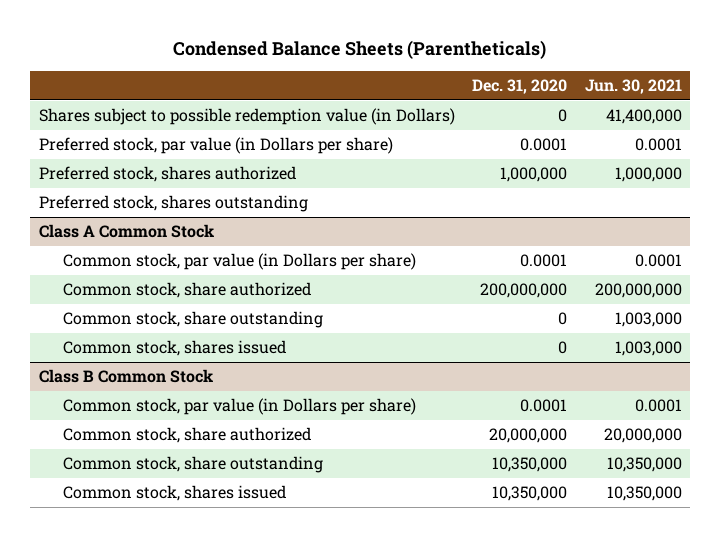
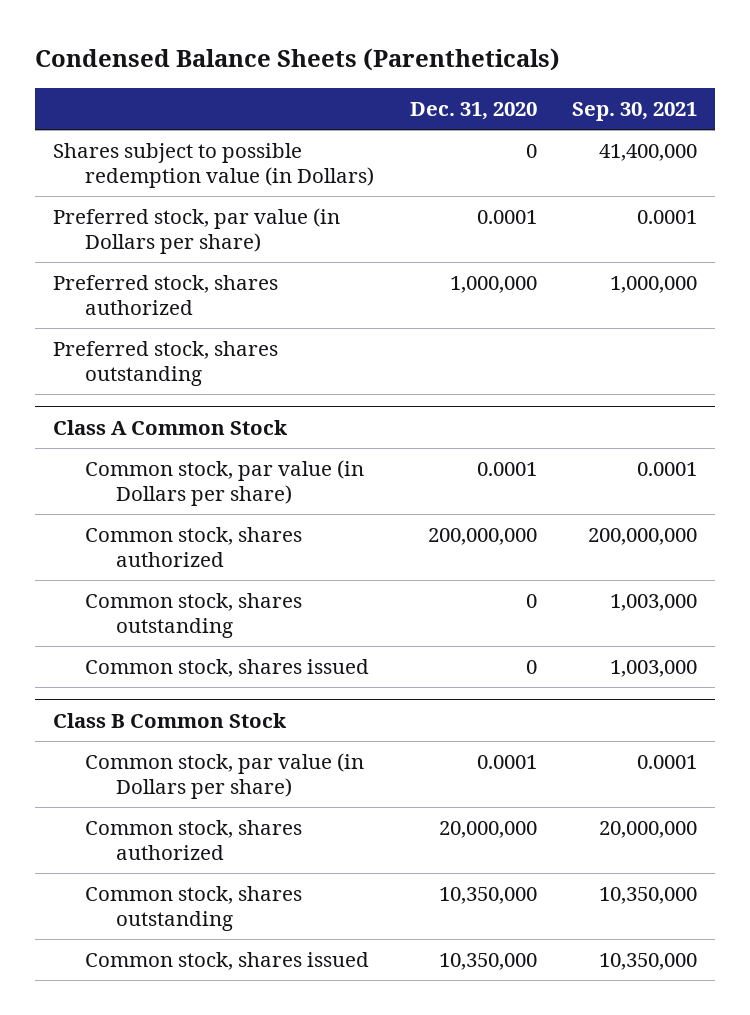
[584,78,682,94] Jun. 30, 2021 -> none
none -> [572,102,698,122] Sep. 30, 2021
[63,282,312,299] Common stock, share authorized -> [84,527,302,568] Common stock, shares authorized
[63,311,324,329] Common stock, share outstanding -> [84,593,302,639] Common stock, shares outstanding
[63,427,312,444] Common stock, share authorized -> [84,820,302,861] Common stock, shares authorized
[63,456,324,474] Common stock, share outstanding -> [84,886,302,932] Common stock, shares outstanding

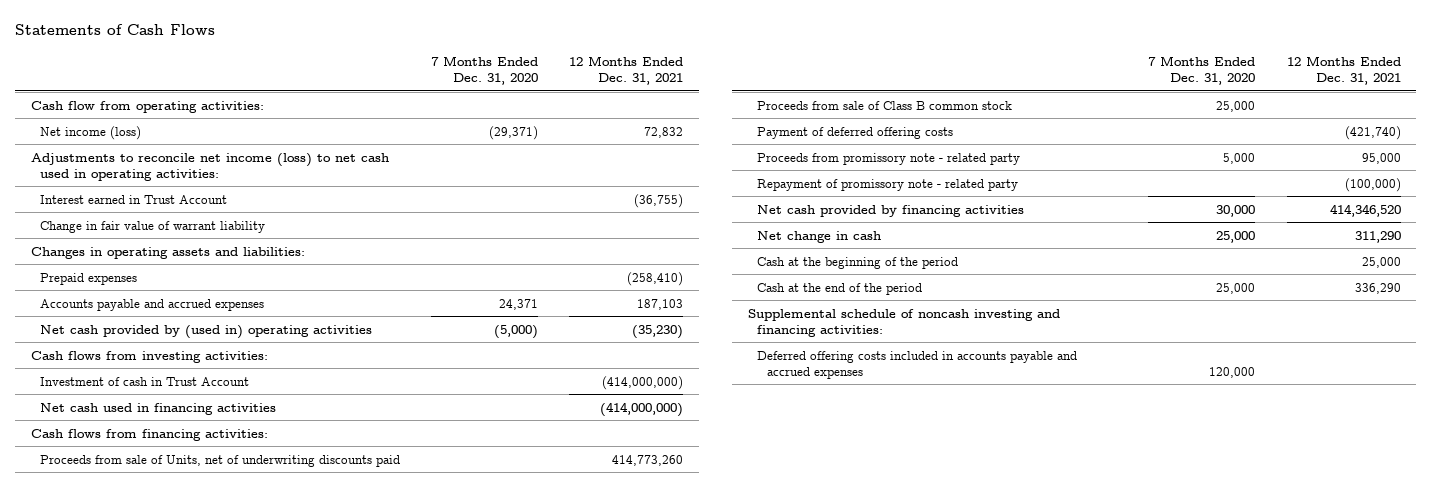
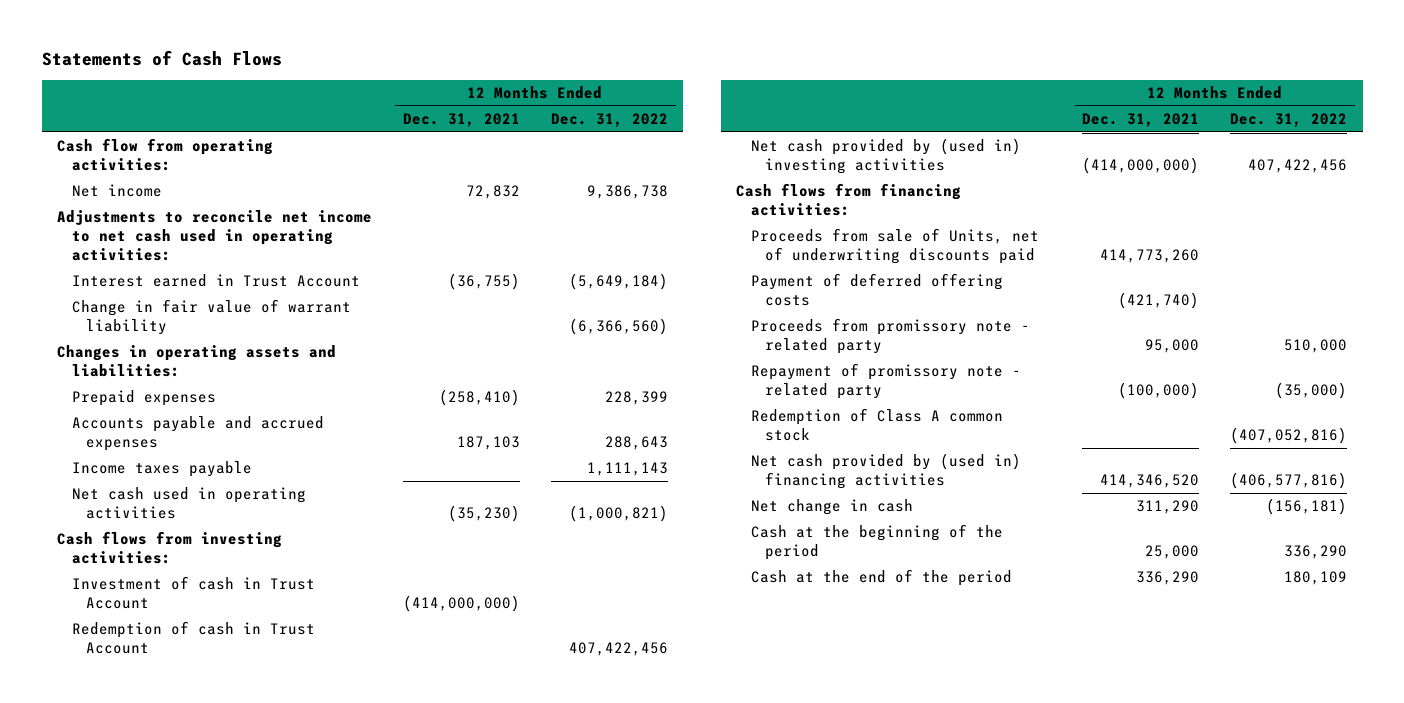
[431,56,539,86] 7 Months Ended Dec. 31, 2020 -> none
none -> [550,112,668,127] Dec. 31, 2022
[40,125,142,140] Net income (loss) -> [71,184,162,198] Net income
[30,152,389,181] Adjustments to reconcile net income (loss) to net cash used in operating activities: -> [57,210,373,261] Adjustments to reconcile net income to net cash used in operating activities:
none -> [71,461,252,478] Income taxes payable
[40,324,373,339] Net cash provided by (used in) operating activities -> [71,487,306,520] Net cash used in operating activities
none -> [71,621,315,655] Redemption of cash in Trust Account
[40,402,277,415] Net cash used in financing activities -> [750,138,1021,175] Net cash provided by (used in) investing activities
[757,100,1013,110] Proceeds from sale of Class B common stock -> none
none -> [750,408,1003,442] Redemption of Class A common stock
[757,204,1025,217] Net cash provided by financing activities -> [750,453,1021,490] Net cash provided by (used in) financing activities
[747,308,1060,337] Supplemental schedule of noncash investing and financing activities: -> none
[757,350,1078,379] Deferred offering costs included in accounts payable and accrued expenses -> none

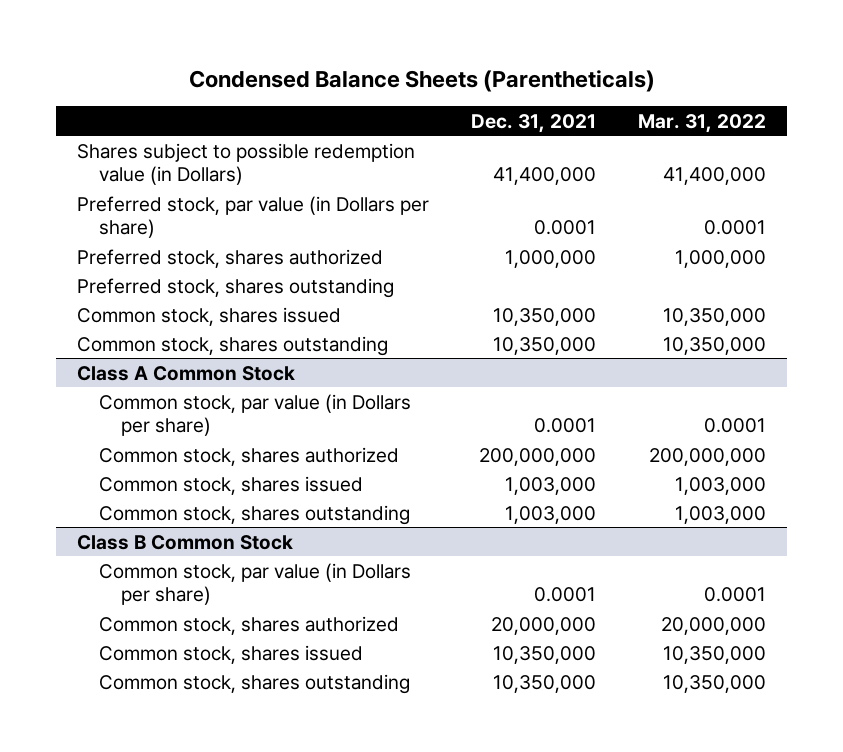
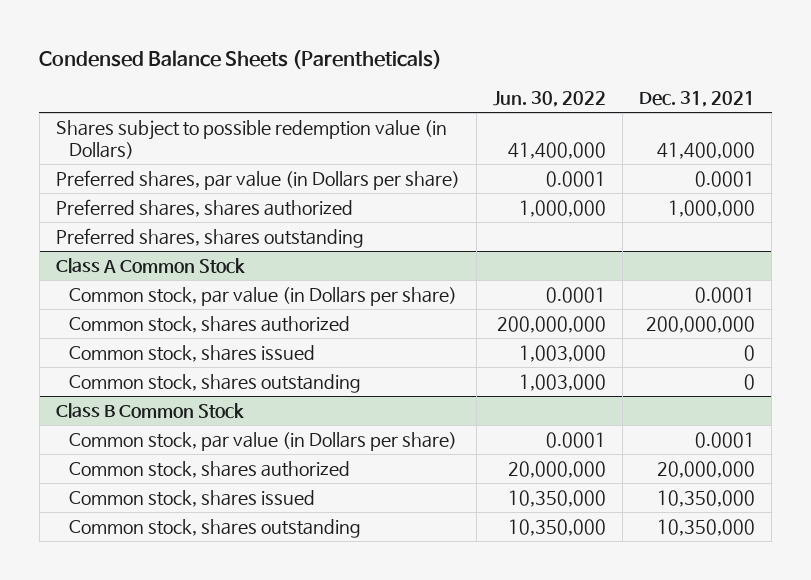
[638,113,767,133] Mar. 31, 2022 -> none
none -> [492,91,606,108] Jun. 30, 2022
[77,306,342,326] Common stock, shares issued -> none
[77,335,389,356] Common stock, shares outstanding -> none
[77,195,430,238] Preferred stock, par value (in Dollars per share) -> [55,169,460,190] Preferred shares, par value (in Dollars per share)
[77,248,384,268] Preferred stock, shares authorized -> [55,198,353,217] Preferred shares, shares authorized
[77,277,395,298] Preferred stock, shares outstanding -> [55,227,364,248] Preferred shares, shares outstanding
[505,476,597,495] 1,003,000 -> [744,344,756,361] 0
[505,505,597,524] 1,003,000 -> [744,373,756,390] 0

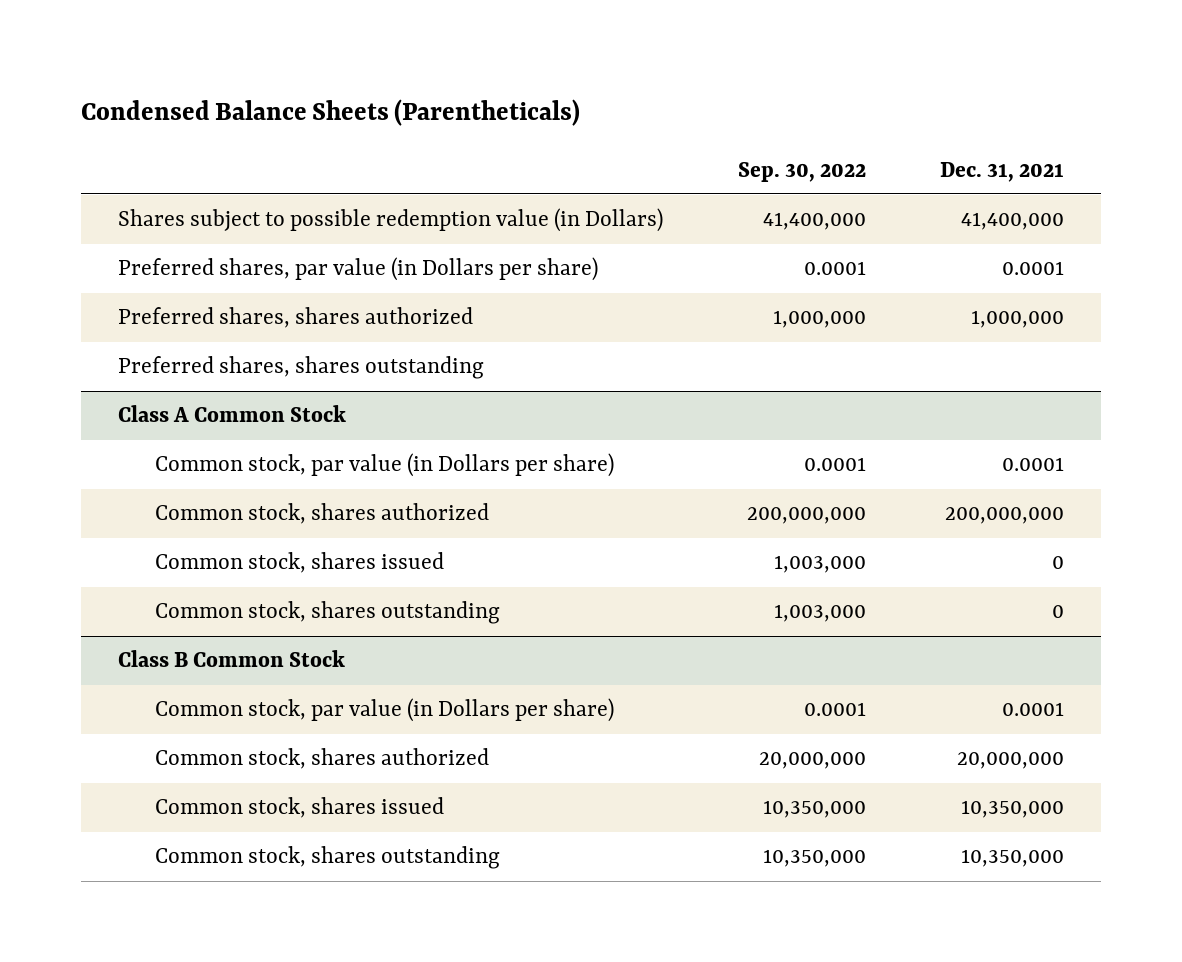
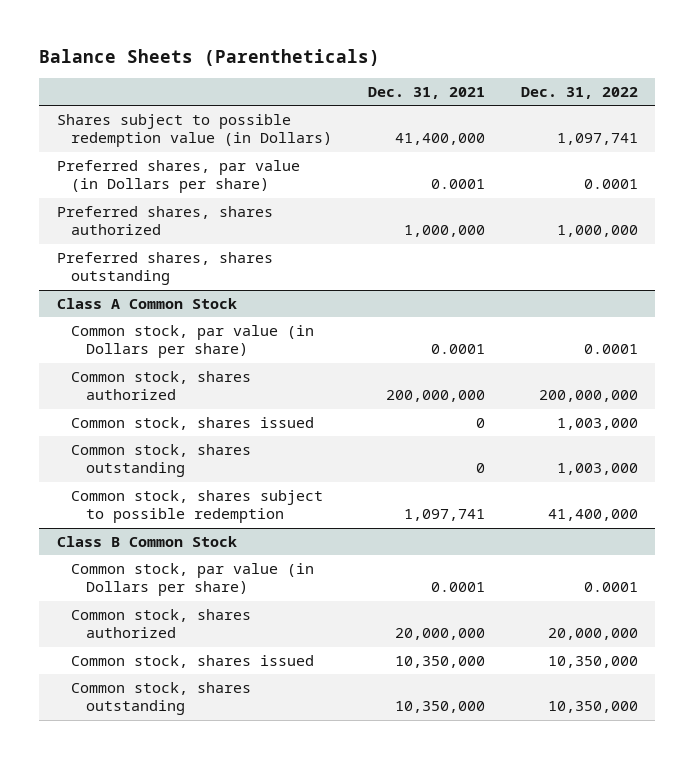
[81,99,581,127] Condensed Balance Sheets (Parentheticals) -> [39,48,381,66] Balance Sheets (Parentheticals)
[737,161,866,182] Sep. 30, 2022 -> none
none -> [520,86,638,99] Dec. 31, 2022
none -> [71,490,324,524] Common stock, shares subject to possible redemption

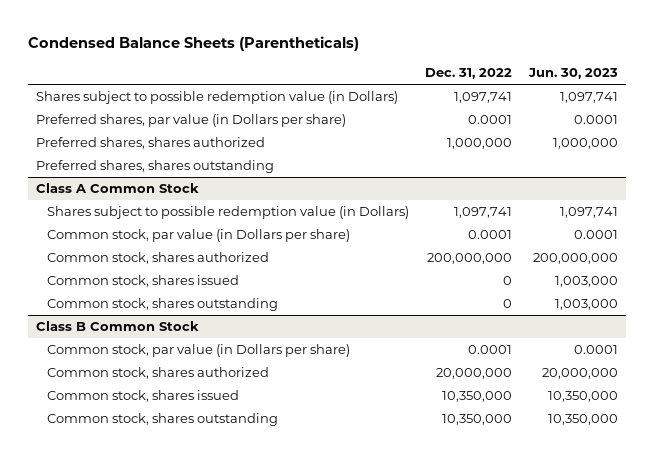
[39,48,381,66] Balance Sheets (Parentheticals) -> [28,36,360,52] Condensed Balance Sheets (Parentheticals)
[368,86,486,99] Dec. 31, 2021 -> none
none -> [527,67,618,79] Jun. 30, 2023
none -> [47,206,410,220] Shares subject to possible redemption value (in Dollars)
[71,490,324,524] Common stock, shares subject to possible redemption -> none
[556,418,638,431] 1,003,000 -> [503,276,513,286] 0
[556,463,638,476] 1,003,000 -> [503,299,513,309] 0

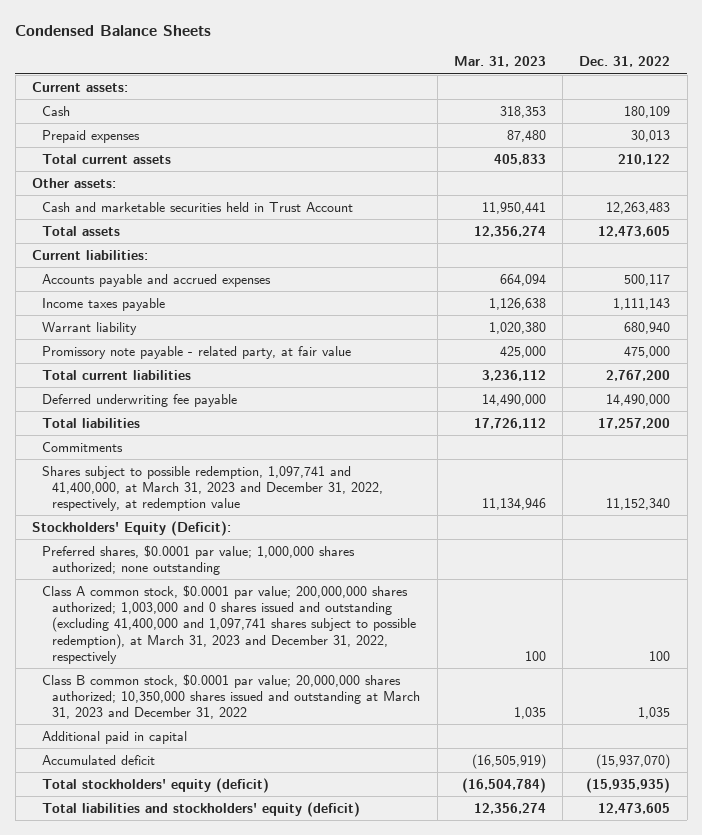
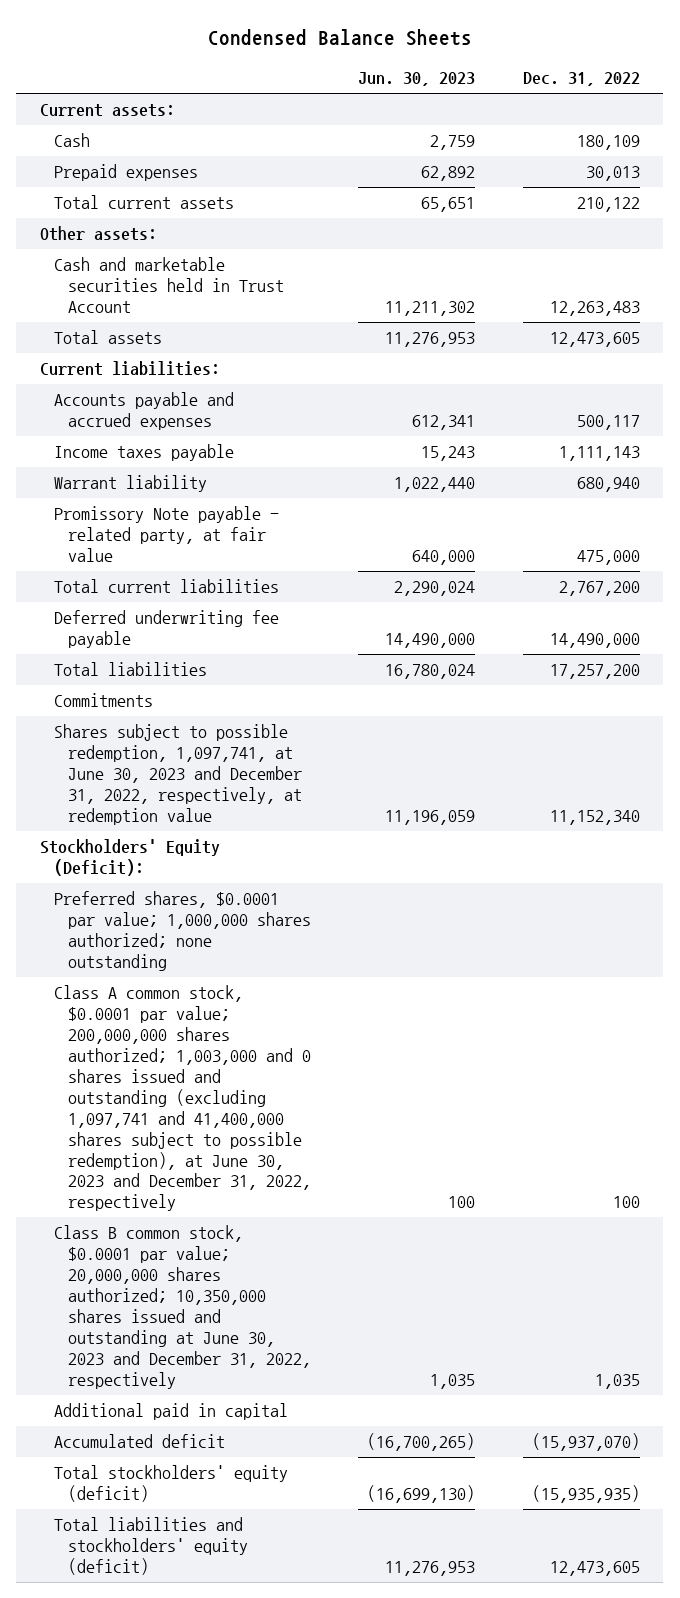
[453,56,546,68] Mar. 31, 2023 -> none
none -> [358,72,476,87] Jun. 30, 2023
[42,345,352,359] Promissory note payable - related party, at fair value -> [53,506,279,563] Promissory Note payable - related party, at fair value
[42,465,384,512] Shares subject to possible redemption, 1,097,741 and 41,400,000, at March 31, 2023 and December 31, 2022, respectively, at redemption value -> [53,724,302,825] Shares subject to possible redemption, 1,097,741, at June 30, 2023 and December 31, 2022, respectively, at redemption value
[42,584,417,664] Class A common stock, $0.0001 par value; 200,000,000 shares authorized; 1,003,000 and 0 shares issued and outstanding (excluding 41,400,000 and 1,097,741 shares subject to possible redemption), at March 31, 2023 and December 31, 2022, respectively -> [53,985,311,1212] Class A common stock, $0.0001 par value; 200,000,000 shares authorized; 1,003,000 and 0 shares issued and outstanding (excluding 1,097,741 and 41,400,000 shares subject to possible redemption), at June 30, 2023 and December 31, 2022, respectively
[42,673,421,720] Class B common stock, $0.0001 par value; 20,000,000 shares authorized; 10,350,000 shares issued and outstanding at March 31, 2023 and December 31, 2022 -> [53,1225,311,1389] Class B common stock, $0.0001 par value; 20,000,000 shares authorized; 10,350,000 shares issued and outstanding at June 30, 2023 and December 31, 2022, respectively

